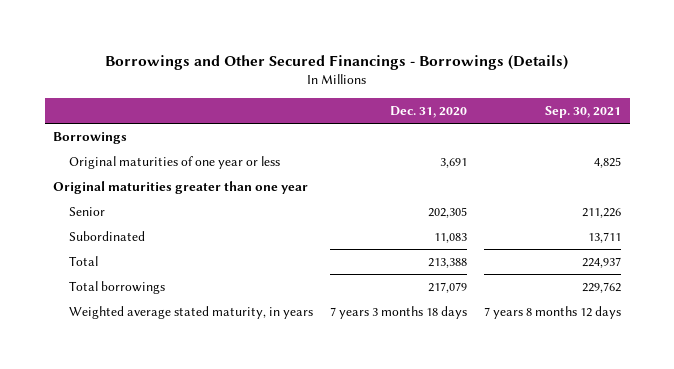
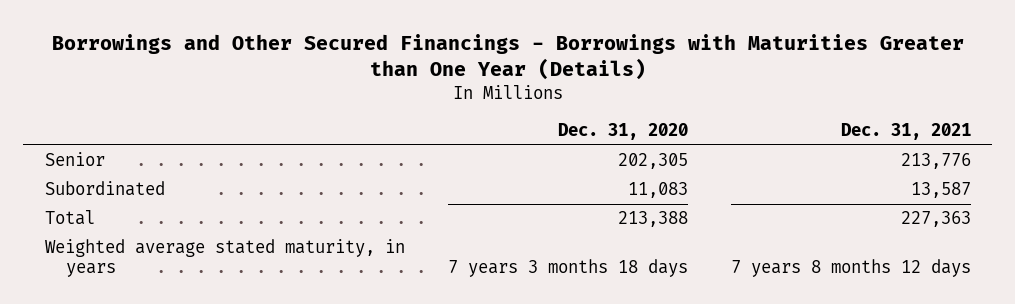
[105,54,569,70] Borrowings and Other Secured Financings - Borrowings (Details) -> [51,33,964,80] Borrowings and Other Secured Financings - Borrowings with Maturities Greater than One Year (Details)
[544,105,621,118] Sep. 30, 2021 -> none
none -> [840,123,971,141] Dec. 31, 2021
[53,132,128,145] Borrowings -> none
[68,156,280,170] Original maturities of one year or less -> none
[53,181,309,195] Original maturities greater than one year -> none
[68,281,165,295] Total borrowings -> none

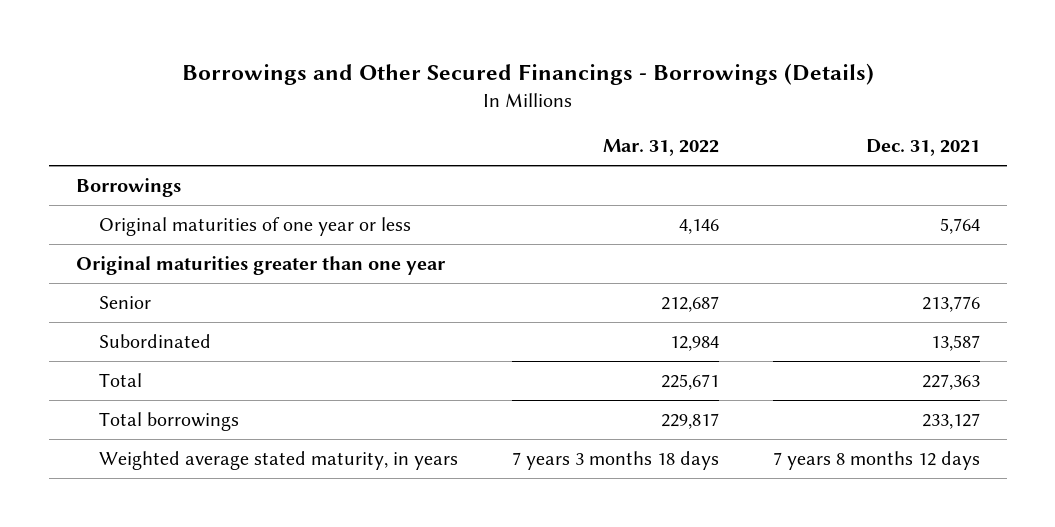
[51,33,964,80] Borrowings and Other Secured Financings - Borrowings with Maturities Greater than One Year (Details) -> [181,62,874,85] Borrowings and Other Secured Financings - Borrowings (Details)
[557,123,688,141] Dec. 31, 2020 -> none
none -> [602,139,719,157] Mar. 31, 2022
none -> [75,177,181,197] Borrowings
none -> [98,216,411,236] Original maturities of one year or less
none -> [75,255,446,275] Original maturities greater than one year
none -> [98,411,239,431] Total borrowings

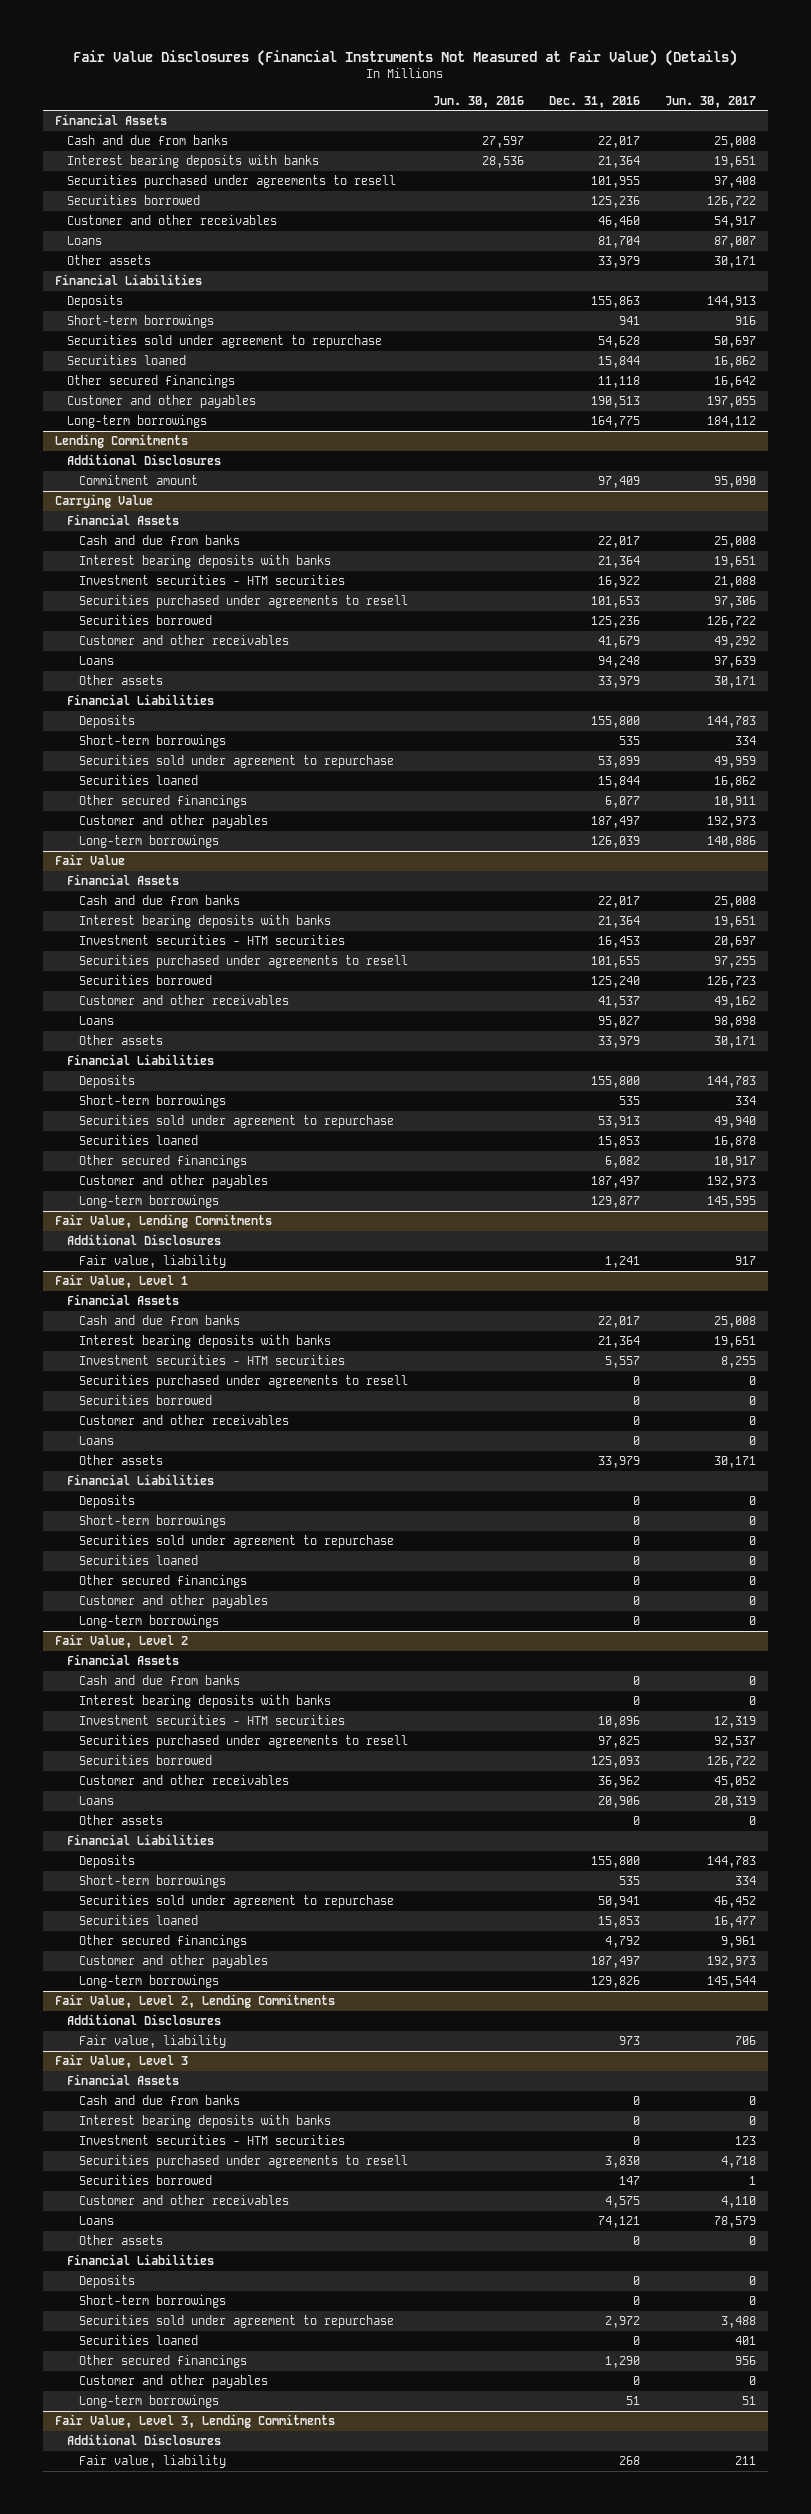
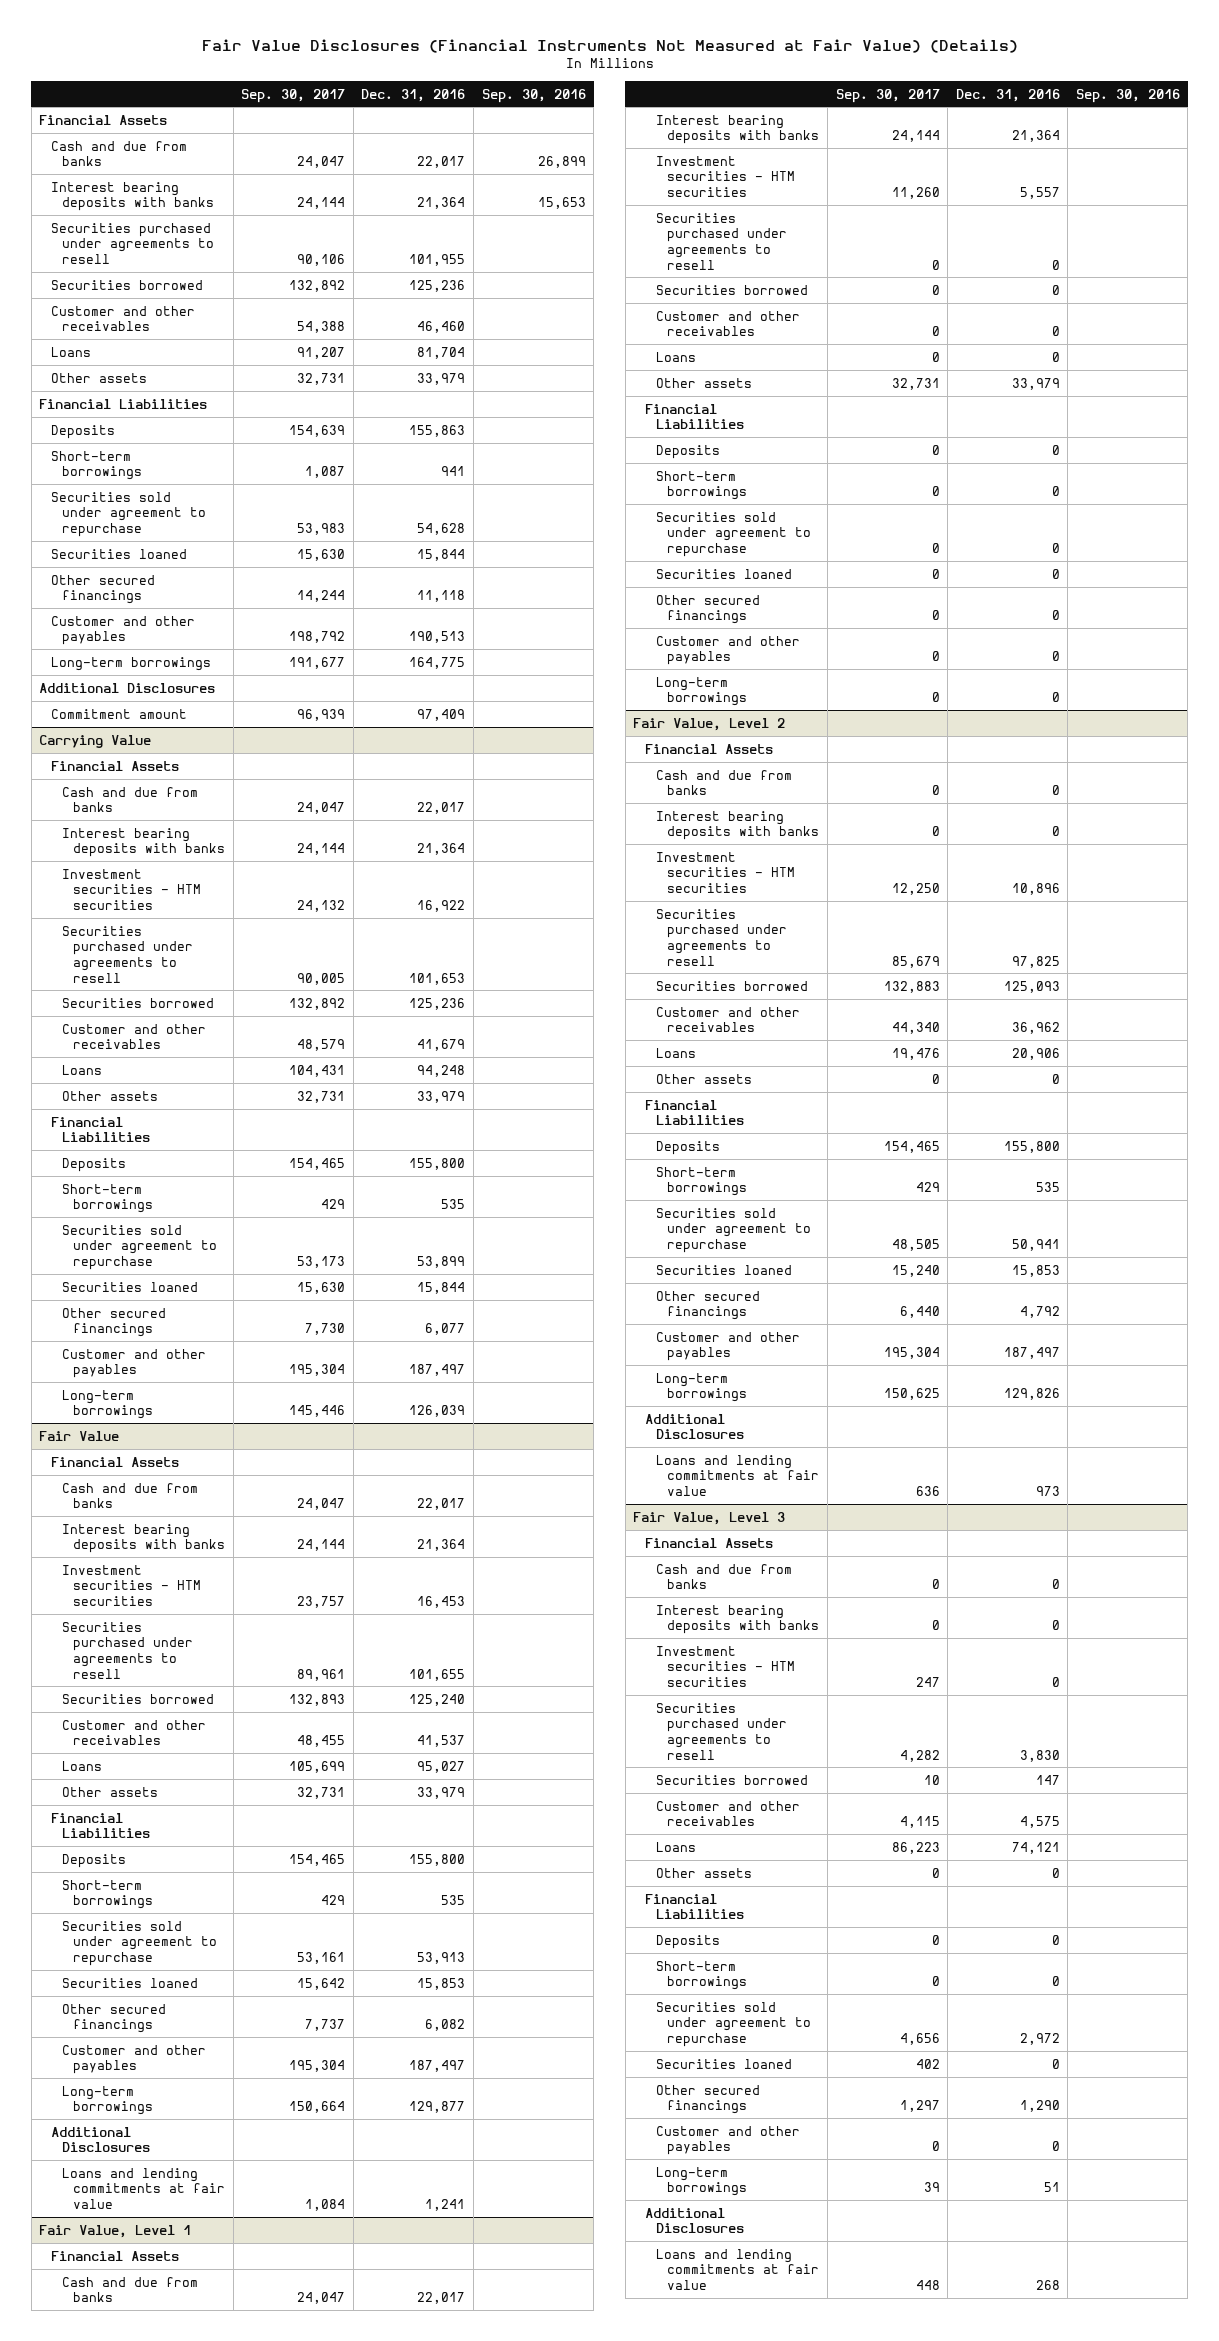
[432,95,524,108] Jun. 30, 2016 -> none
[664,95,756,108] Jun. 30, 2017 -> none
none -> [241,88,346,103] Sep. 30, 2017
none -> [481,88,586,103] Sep. 30, 2016
[55,434,189,449] Lending Commitments -> none
[55,1214,273,1229] Fair Value, Lending Commitments -> none
[78,1255,226,1269] Fair value, liability -> [61,2167,226,2209] Loans and lending commitments at fair value
[55,1994,336,2009] Fair Value, Level 2, Lending Commitments -> none
[78,2035,226,2049] Fair value, liability -> [656,1454,820,1496] Loans and lending commitments at fair value
[55,2414,336,2429] Fair Value, Level 3, Lending Commitments -> none
[78,2455,226,2469] Fair value, liability -> [656,2248,820,2290] Loans and lending commitments at fair value

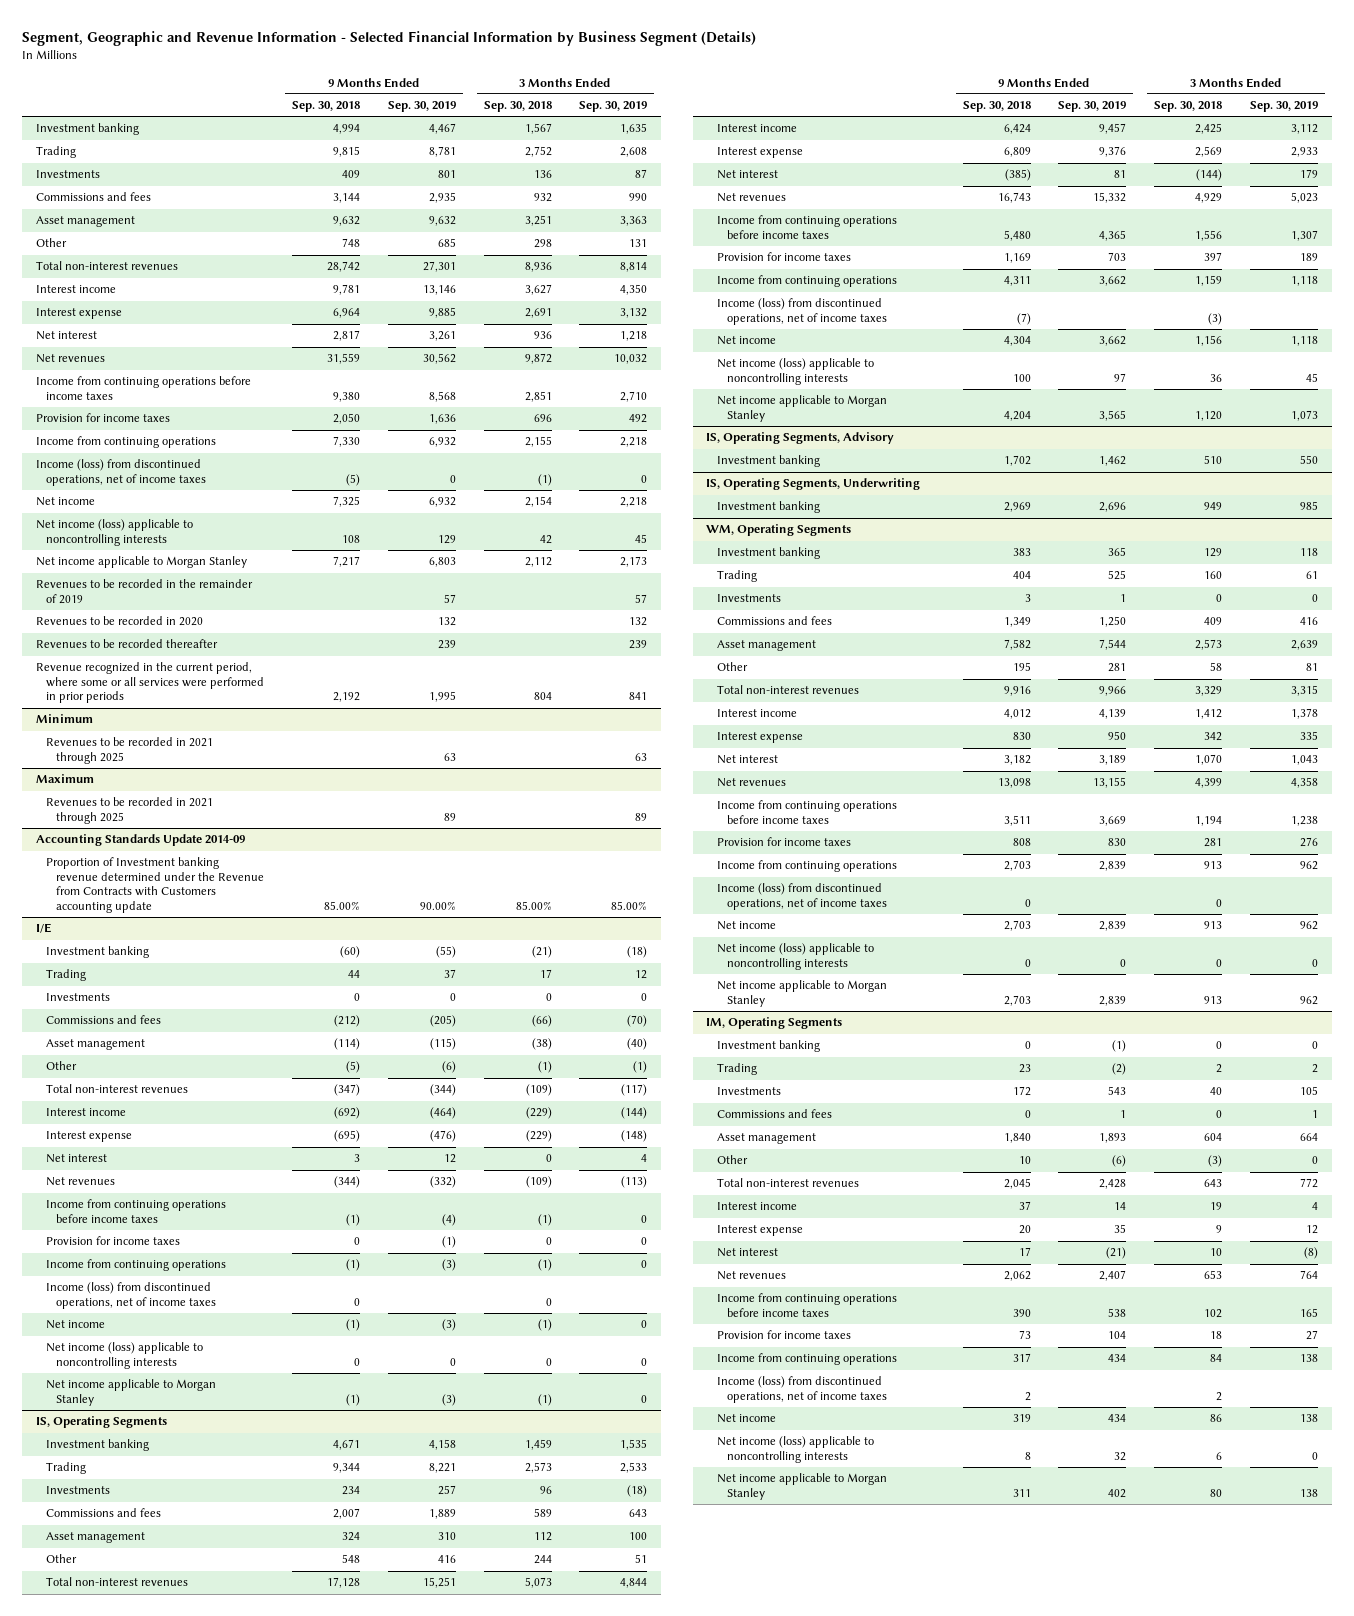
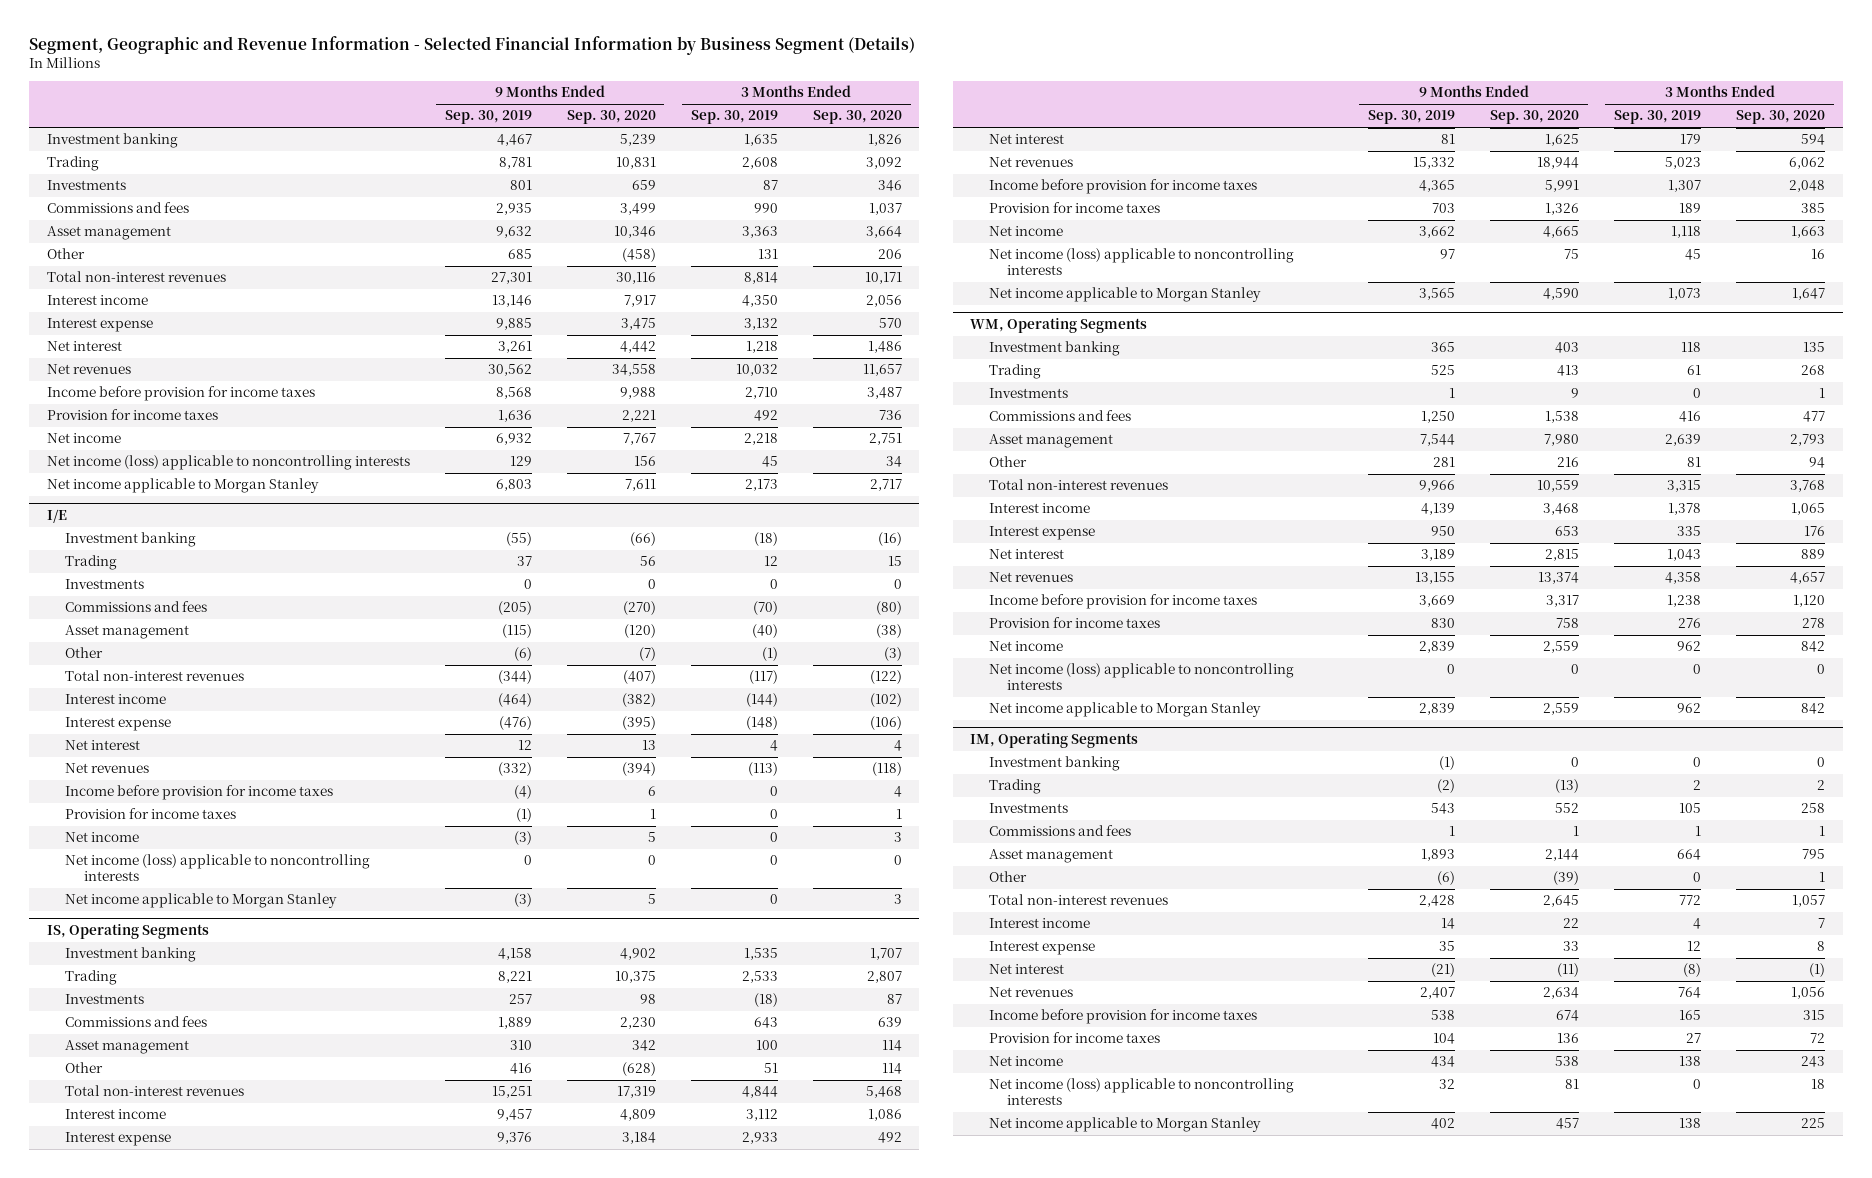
[292,101,361,113] Sep. 30, 2018 -> none
[483,101,552,113] Sep. 30, 2018 -> none
none -> [566,110,656,125] Sep. 30, 2020
none -> [812,110,902,125] Sep. 30, 2020
[35,376,251,400] Income from continuing operations before income taxes -> [46,386,315,402] Income before provision for income taxes
[35,436,216,449] Income from continuing operations -> none
[35,459,207,486] Income (loss) from discontinued operations, net of income taxes -> none
[35,579,253,604] Revenues to be recorded in the remainder of 2019 -> none
[35,616,203,627] Revenues to be recorded in 2020 -> none
[35,639,218,649] Revenues to be recorded thereafter -> none
[35,662,265,704] Revenue recognized in the current period, where some or all services were performed in prior periods -> none
[35,714,93,724] Minimum -> none
[46,737,214,764] Revenues to be recorded in 2021 through 2025 -> none
[35,774,94,784] Maximum -> none
[46,797,214,824] Revenues to be recorded in 2021 through 2025 -> none
[35,834,245,847] Accounting Standards Update 2014-09 -> none
[46,857,265,913] Proportion of Investment banking revenue determined under the Revenue from Contracts with Customers accounting update -> none
[46,1199,227,1223] Income from continuing operations before income taxes -> [65,785,334,801] Income before provision for income taxes
[46,1259,227,1272] Income from continuing operations -> none
[46,1282,217,1309] Income (loss) from discontinued operations, net of income taxes -> none
[716,215,897,239] Income from continuing operations before income taxes -> [988,179,1257,195] Income before provision for income taxes
[716,275,897,288] Income from continuing operations -> none
[716,298,887,325] Income (loss) from discontinued operations, net of income taxes -> none
[706,432,895,445] IS, Operating Segments, Advisory -> none
[716,455,820,468] Investment banking -> none
[706,478,921,491] IS, Operating Segments, Underwriting -> none
[716,501,820,514] Investment banking -> none
[716,800,897,824] Income from continuing operations before income taxes -> [988,594,1257,610] Income before provision for income taxes
[716,860,897,873] Income from continuing operations -> none
[716,883,887,910] Income (loss) from discontinued operations, net of income taxes -> none
[716,1293,897,1317] Income from continuing operations before income taxes -> [988,1009,1257,1025] Income before provision for income taxes
[716,1353,897,1366] Income from continuing operations -> none
[716,1376,887,1403] Income (loss) from discontinued operations, net of income taxes -> none

